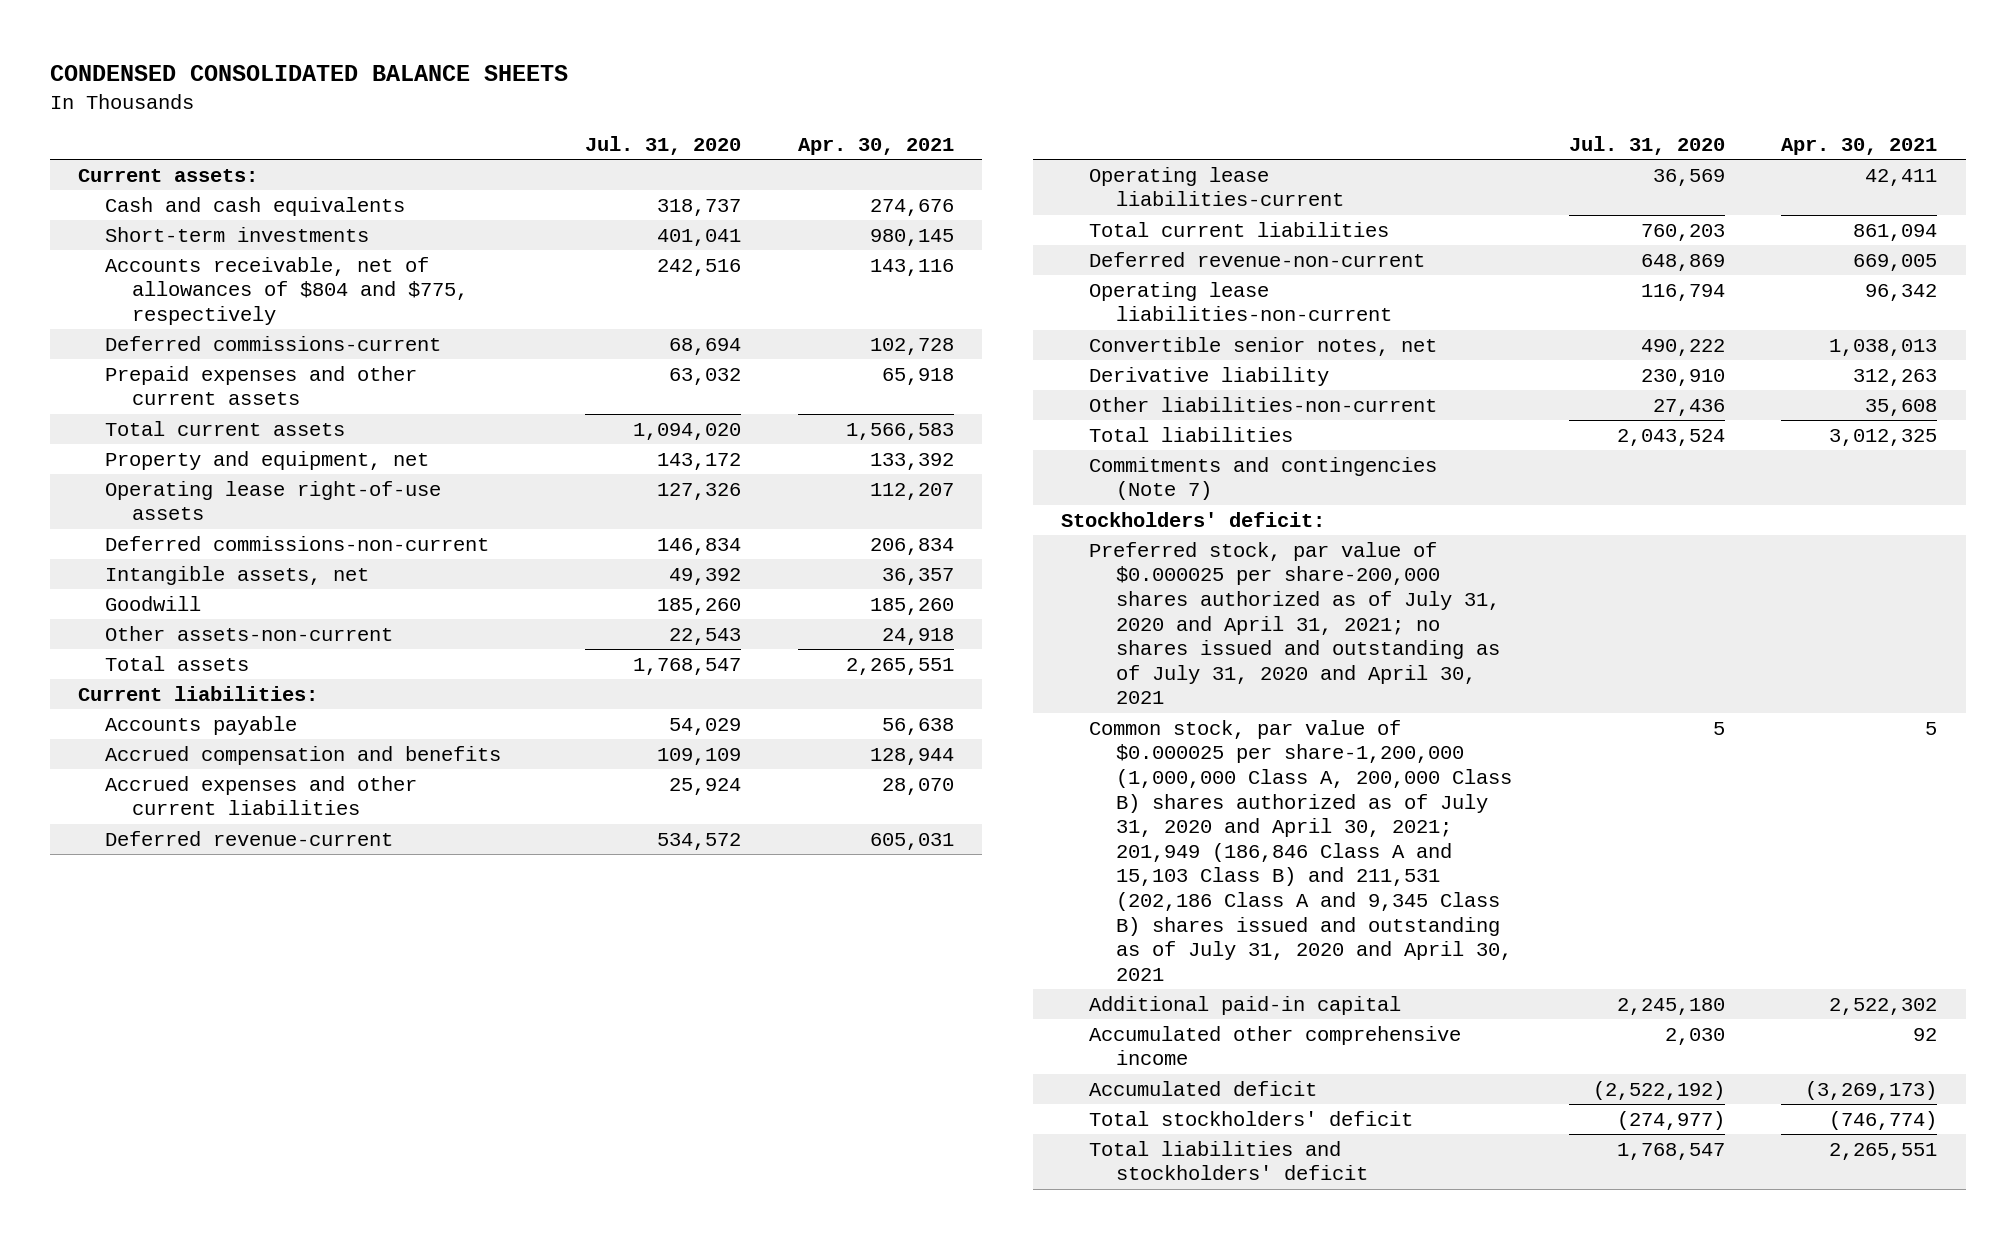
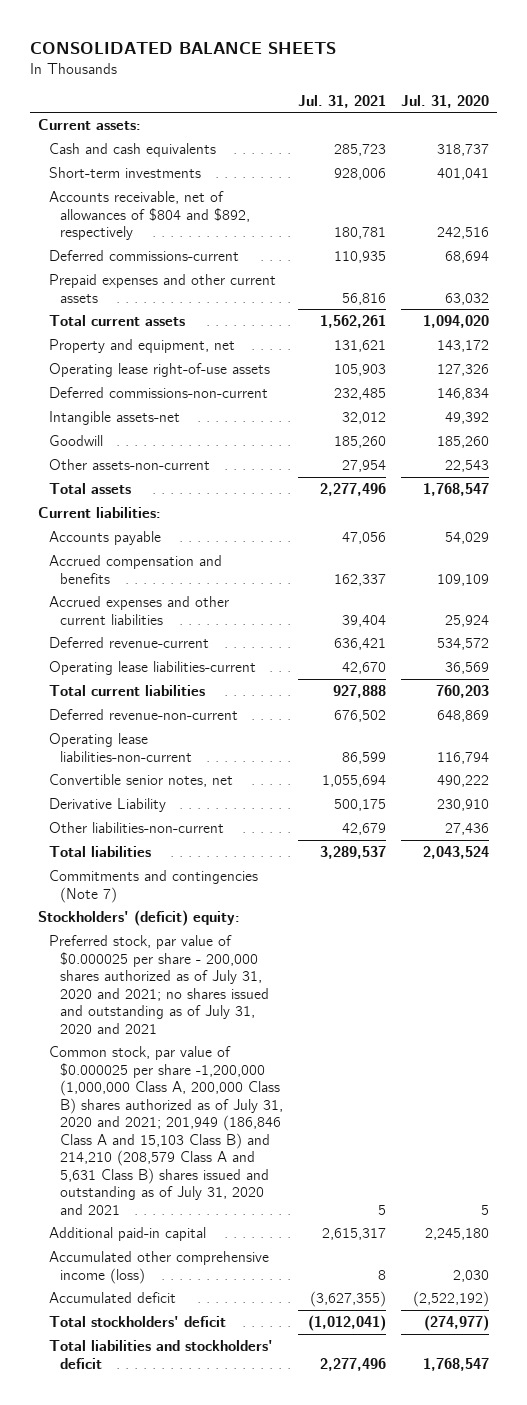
[49,65,568,82] CONDENSED CONSOLIDATED BALANCE SHEETS -> [30,41,337,54] CONSOLIDATED BALANCE SHEETS
[797,137,954,155] Apr. 30, 2021 -> none
none -> [298,94,387,108] Jul. 31, 2021
[105,256,469,325] Accounts receivable, net of allowances of $804 and $775, respectively -> [49,191,251,241] Accounts receivable, net of allowances of $804 and $892, respectively
[105,565,370,585] Intangible assets, net -> [49,411,181,426] Intangible assets-net
[1088,366,1329,386] Derivative liability -> [49,798,167,813] Derivative Liability
[1061,511,1326,527] Stockholders' deficit: -> [37,910,240,927] Stockholders' (deficit) equity:
[1088,541,1500,705] Preferred stock, par value of $0.000025 per share-200,000 shares authorized as of July 31, 2020 and April 31, 2021; no shares issued and outstanding as of July 31, 2020 and April 30, 2021 -> [49,935,270,1034] Preferred stock, par value of $0.000025 per share - 200,000 shares authorized as of July 31, 2020 and 2021; no shares issued and outstanding as of July 31, 2020 and 2021
[1088,719,1512,981] Common stock, par value of $0.000025 per share-1,200,000 (1,000,000 Class A, 200,000 Class B) shares authorized as of July 31, 2020 and April 30, 2021; 201,949 (186,846 Class A and 15,103 Class B) and 211,531 (202,186 Class A and 9,345 Class B) shares issued and outstanding as of July 31, 2020 and April 30, 2021 -> [49,1046,284,1215] Common stock, par value of $0.000025 per share -1,200,000 (1,000,000 Class A, 200,000 Class B) shares authorized as of July 31, 2020 and 2021; 201,949 (186,846 Class A and 15,103 Class B) and 214,210 (208,579 Class A and 5,631 Class B) shares issued and outstanding as of July 31, 2020 and 2021
[1088,1025,1461,1066] Accumulated other comprehensive income -> [49,1251,270,1284] Accumulated other comprehensive income (loss)

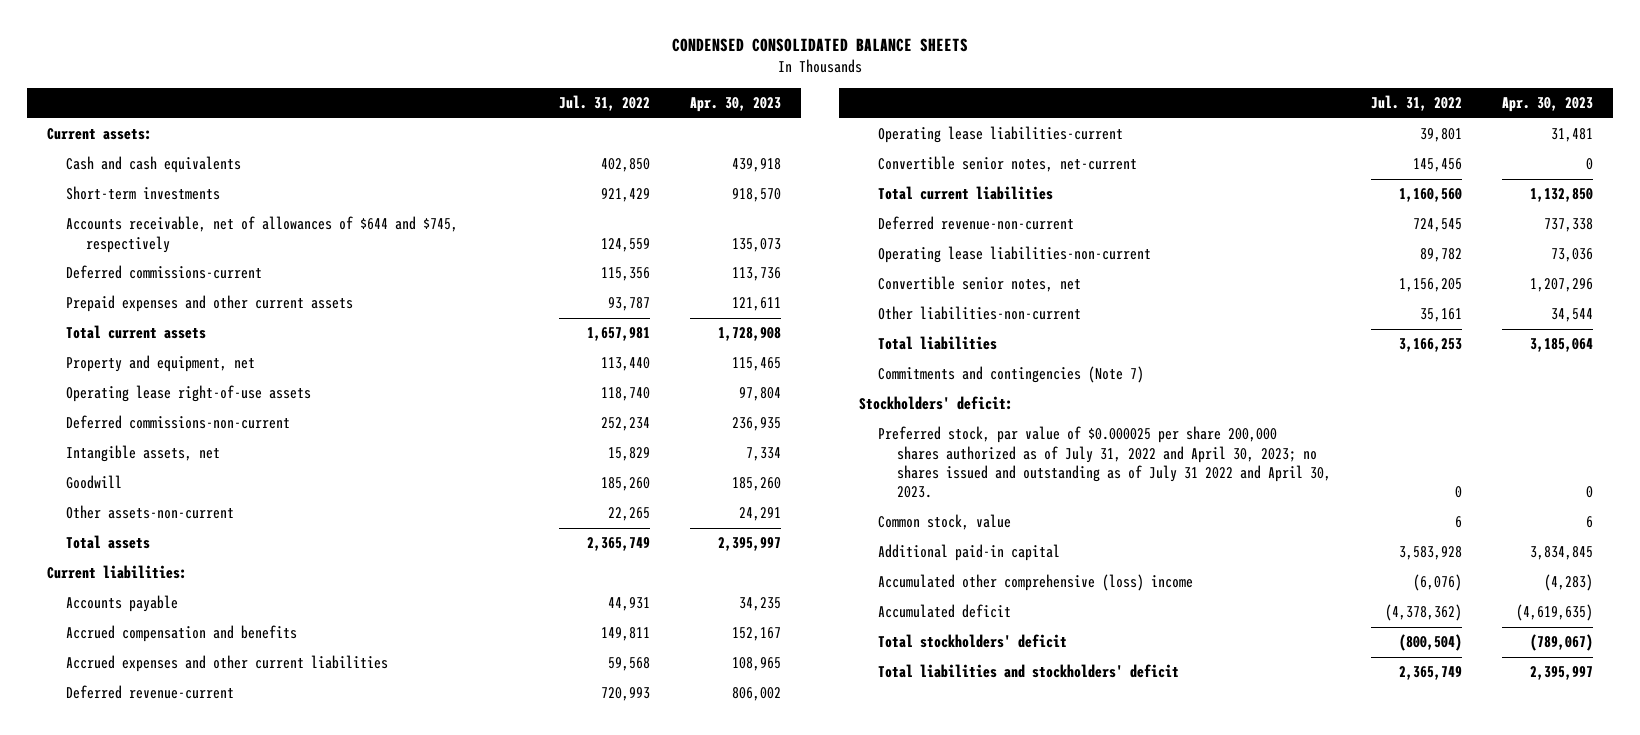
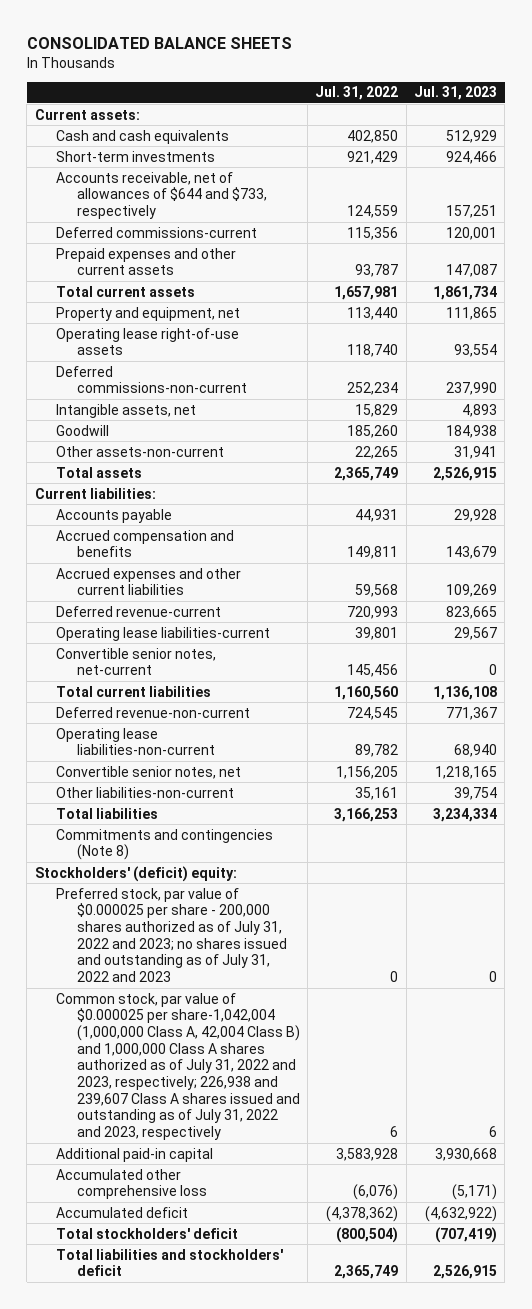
[671,38,968,53] CONDENSED CONSOLIDATED BALANCE SHEETS -> [26,36,292,49] CONSOLIDATED BALANCE SHEETS
[689,97,781,113] Apr. 30, 2023 -> none
none -> [414,86,498,101] Jul. 31, 2023
[66,216,459,253] Accounts receivable, net of allowances of $644 and $745, respectively -> [55,171,267,219] Accounts receivable, net of allowances of $644 and $733, respectively
[878,366,1145,384] Commitments and contingencies (Note 7) -> [55,828,273,861] Commitments and contingencies (Note 8)
[859,396,1014,411] Stockholders' deficit: -> [34,865,237,882] Stockholders' (deficit) equity:
[878,426,1332,499] Preferred stock, par value of $0.000025 per share 200,000 shares authorized as of July 31, 2022 and April 30, 2023; no shares issued and outstanding as of July 31 2022 and April 30, 2023. -> [55,887,287,982] Preferred stock, par value of $0.000025 per share - 200,000 shares authorized as of July 31, 2022 and 2023; no shares issued and outstanding as of July 31, 2022 and 2023
[878,514,1012,531] Common stock, value -> [55,992,300,1140] Common stock, par value of $0.000025 per share-1,042,004 (1,000,000 Class A, 42,004 Class B) and 1,000,000 Class A shares authorized as of July 31, 2022 and 2023, respectively; 226,938 and 239,607 Class A shares issued and outstanding as of July 31, 2022 and 2023, respectively
[878,574,1194,592] Accumulated other comprehensive (loss) income -> [55,1168,207,1200] Accumulated other comprehensive loss

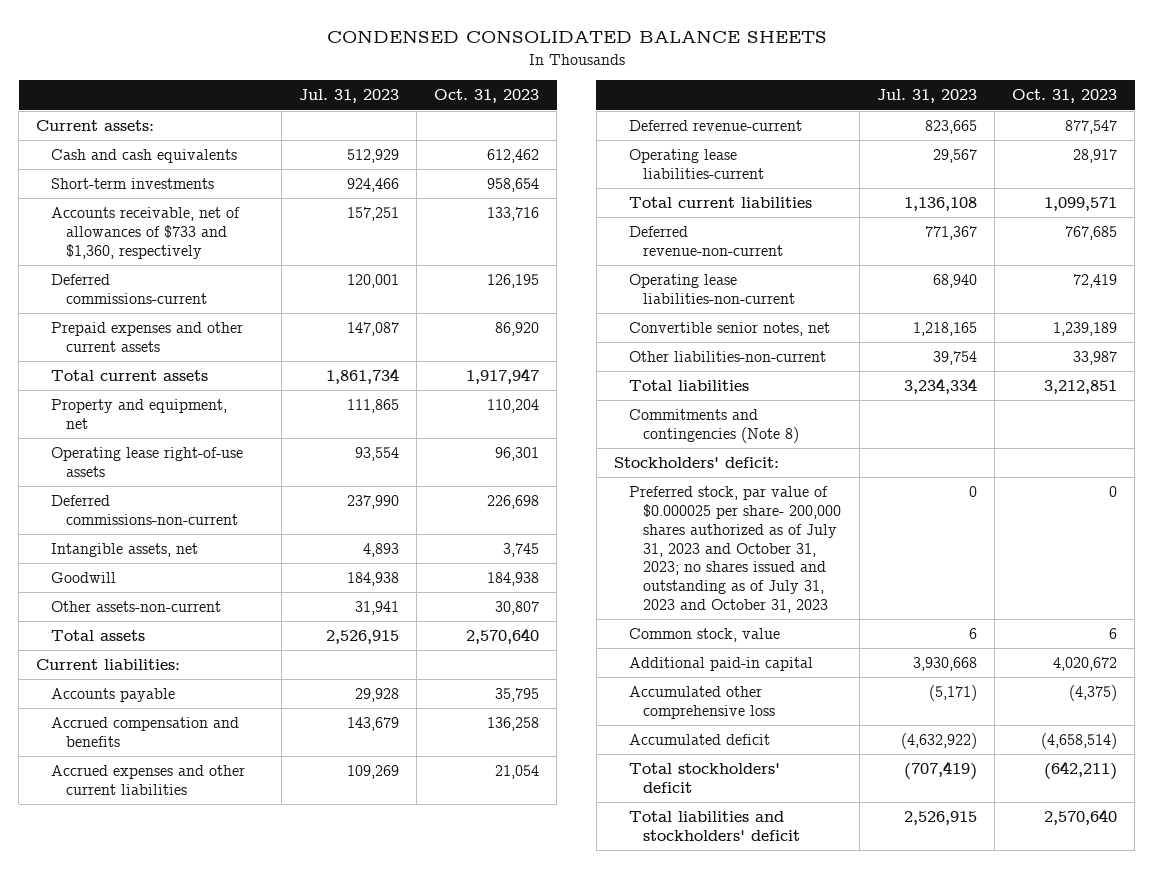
[26,36,292,49] CONSOLIDATED BALANCE SHEETS -> [326,30,827,44] CONDENSED CONSOLIDATED BALANCE SHEETS
[315,86,399,101] Jul. 31, 2022 -> none
none -> [434,89,540,104] Oct. 31, 2023
[55,171,267,219] Accounts receivable, net of allowances of $644 and $733, respectively -> [51,207,241,259] Accounts receivable, net of allowances of $733 and $1,360, respectively
[55,647,216,676] Convertible senior notes, net-current -> none
[34,865,237,882] Stockholders' (deficit) equity: -> [614,457,780,469] Stockholders' deficit:
[55,887,287,982] Preferred stock, par value of $0.000025 per share - 200,000 shares authorized as of July 31, 2022 and 2023; no shares issued and outstanding as of July 31, 2022 and 2023 -> [628,486,842,613] Preferred stock, par value of $0.000025 per share- 200,000 shares authorized as of July 31, 2023 and October 31, 2023; no shares issued and outstanding as of July 31, 2023 and October 31, 2023
[55,992,300,1140] Common stock, par value of $0.000025 per share-1,042,004 (1,000,000 Class A, 42,004 Class B) and 1,000,000 Class A shares authorized as of July 31, 2022 and 2023, respectively; 226,938 and 239,607 Class A shares issued and outstanding as of July 31, 2022 and 2023, respectively -> [628,628,780,643] Common stock, value

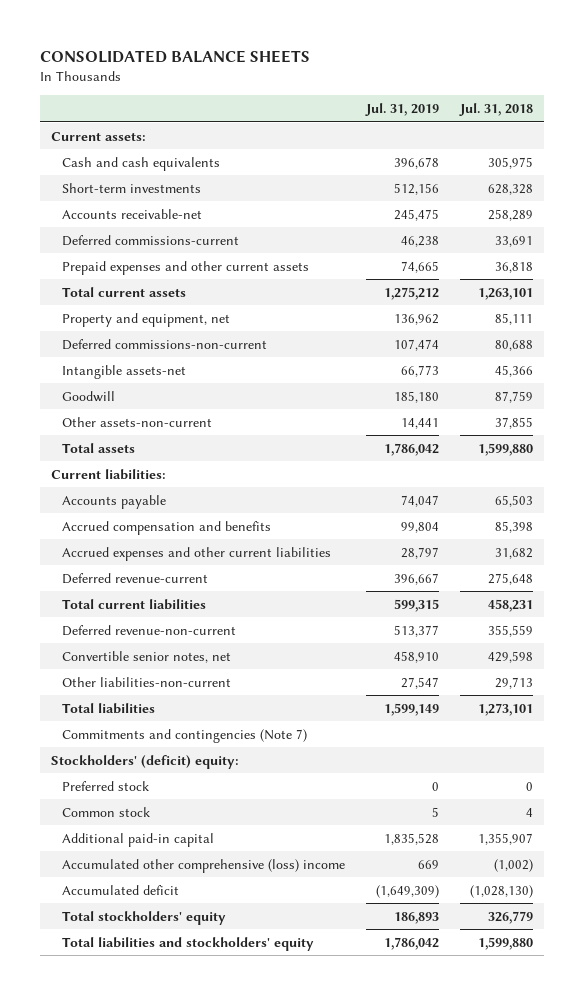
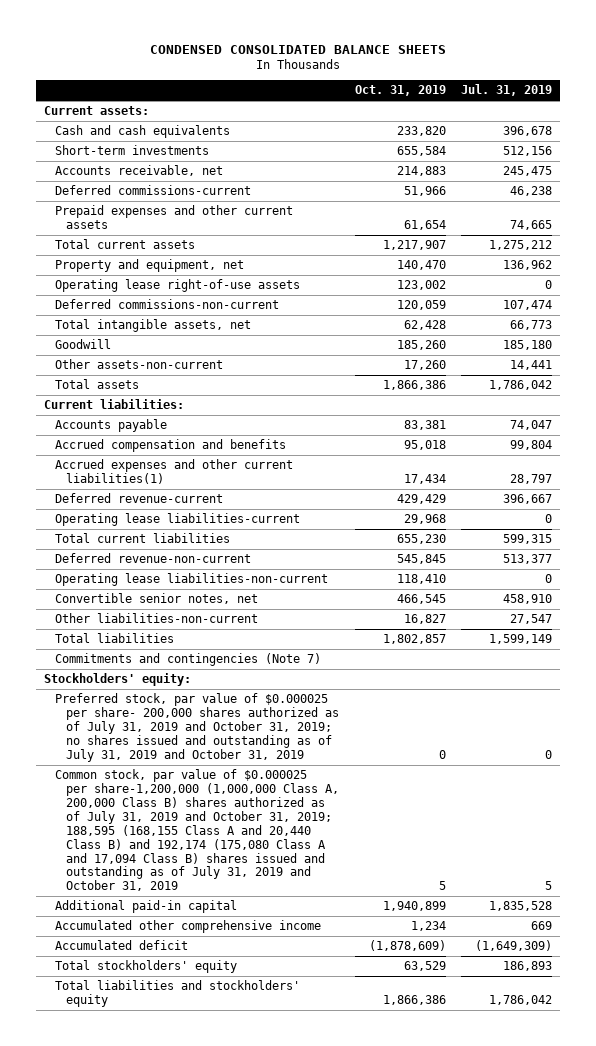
[40,50,311,64] CONSOLIDATED BALANCE SHEETS -> [150,44,447,54] CONDENSED CONSOLIDATED BALANCE SHEETS
[459,103,534,117] Jul. 31, 2018 -> none
none -> [354,85,446,97] Oct. 31, 2019
[61,208,202,219] Accounts receivable-net -> [54,165,223,177] Accounts receivable, net
none -> [54,279,300,293] Operating lease right-of-use assets
[61,364,186,379] Intangible assets-net -> [54,319,251,333] Total intangible assets, net
[61,546,331,561] Accrued expenses and other current liabilities -> [54,459,293,485] Accrued expenses and other current liabilities(1)
none -> [54,513,300,527] Operating lease liabilities-current
none -> [54,573,328,587] Operating lease liabilities-non-current
[51,754,240,769] Stockholders' (deficit) equity: -> [43,673,191,687] Stockholders' equity:
[61,780,149,791] Preferred stock -> [54,693,339,762] Preferred stock, par value of $0.000025 per share- 200,000 shares authorized as of July 31, 2019 and October 31, 2019; no shares issued and outstanding as of July 31, 2019 and October 31, 2019
[61,806,150,817] Common stock -> [54,769,339,892] Common stock, par value of $0.000025 per share-1,200,000 (1,000,000 Class A, 200,000 Class B) shares authorized as of July 31, 2019 and October 31, 2019; 188,595 (168,155 Class A and 20,440 Class B) and 192,174 (175,080 Class A and 17,094 Class B) shares issued and outstanding as of July 31, 2019 and October 31, 2019
[61,858,345,873] Accumulated other comprehensive (loss) income -> [54,920,321,934] Accumulated other comprehensive income

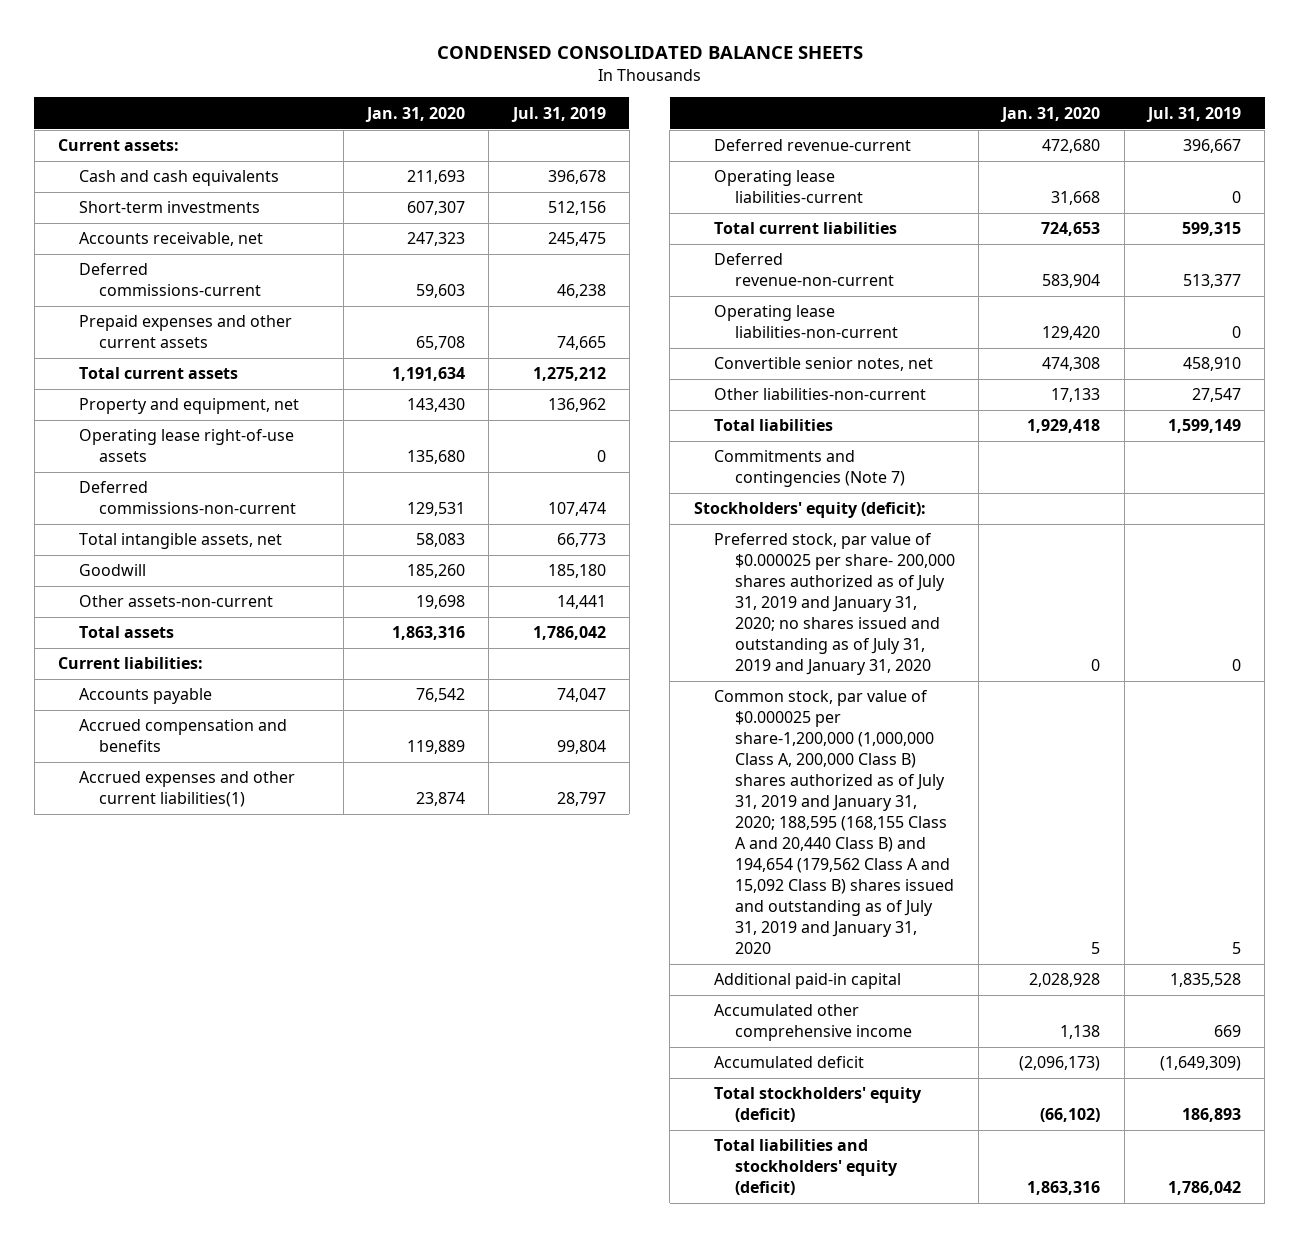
[354,85,446,97] Oct. 31, 2019 -> none
none -> [364,106,465,122] Jan. 31, 2020
[43,673,191,687] Stockholders' equity: -> [693,502,926,519] Stockholders' equity (deficit):
[54,693,339,762] Preferred stock, par value of $0.000025 per share- 200,000 shares authorized as of July 31, 2019 and October 31, 2019; no shares issued and outstanding as of July 31, 2019 and October 31, 2019 -> [714,533,955,676] Preferred stock, par value of $0.000025 per share- 200,000 shares authorized as of July 31, 2019 and January 31, 2020; no shares issued and outstanding as of July 31, 2019 and January 31, 2020
[54,769,339,892] Common stock, par value of $0.000025 per share-1,200,000 (1,000,000 Class A, 200,000 Class B) shares authorized as of July 31, 2019 and October 31, 2019; 188,595 (168,155 Class A and 20,440 Class B) and 192,174 (175,080 Class A and 17,094 Class B) shares issued and outstanding as of July 31, 2019 and October 31, 2019 -> [714,690,954,954] Common stock, par value of $0.000025 per share-1,200,000 (1,000,000 Class A, 200,000 Class B) shares authorized as of July 31, 2019 and January 31, 2020; 188,595 (168,155 Class A and 20,440 Class B) and 194,654 (179,562 Class A and 15,092 Class B) shares issued and outstanding as of July 31, 2019 and January 31, 2020
[54,960,237,974] Total stockholders' equity -> [714,1087,923,1123] Total stockholders' equity (deficit)
[54,980,300,1008] Total liabilities and stockholders' equity -> [714,1139,898,1196] Total liabilities and stockholders' equity (deficit)

